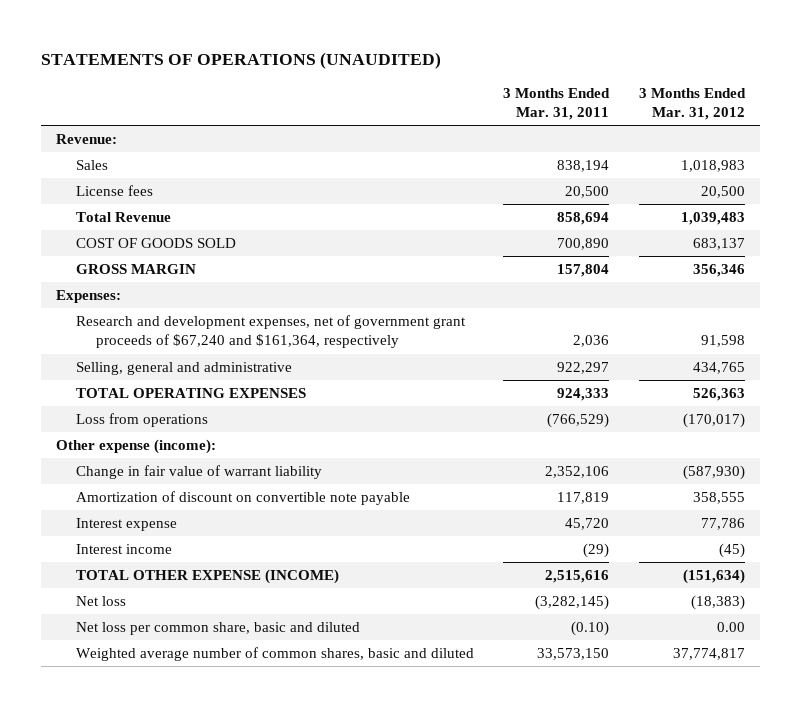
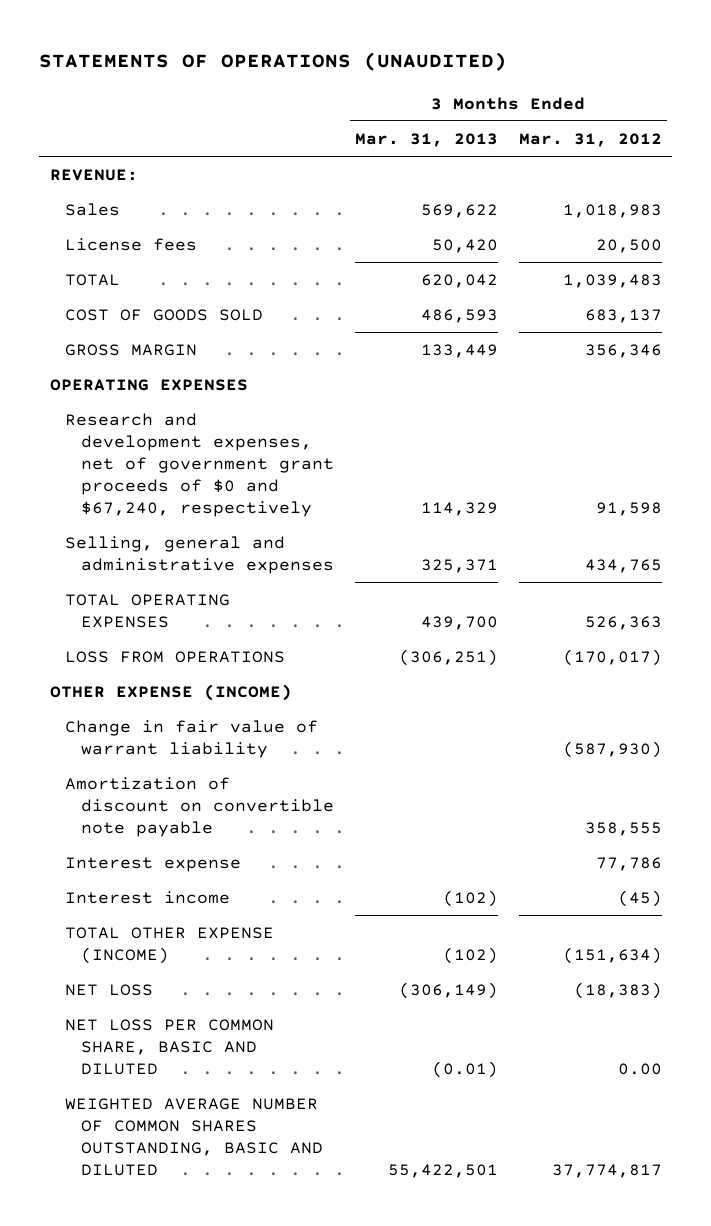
[503,88,611,121] 3 Months Ended Mar. 31, 2011 -> none
none -> [354,133,498,148] Mar. 31, 2013
[55,134,117,145] Revenue: -> [49,169,138,182] REVENUE:
[75,212,171,223] Total Revenue -> [65,274,121,287] TOTAL
[55,290,121,304] Expenses: -> [49,379,248,392] OPERATING EXPENSES
[75,315,466,349] Research and development expenses, net of government grant proceeds of $67,240 and $161,364, respectively -> [65,413,335,517] Research and development expenses, net of government grant proceeds of $0 and $67,240, respectively
[75,362,292,376] Selling, general and administrative -> [65,536,335,575] Selling, general and administrative expenses
[75,413,208,428] Loss from operations -> [65,651,286,664] LOSS FROM OPERATIONS
[55,439,216,455] Other expense (income): -> [49,684,292,702] OTHER EXPENSE (INCOME)
[75,596,126,607] Net loss -> [65,984,154,997] NET LOSS
[75,622,360,636] Net loss per common share, basic and diluted -> [65,1019,275,1075] NET LOSS PER COMMON SHARE, BASIC AND DILUTED
[75,647,474,662] Weighted average number of common shares, basic and diluted -> [65,1098,324,1176] WEIGHTED AVERAGE NUMBER OF COMMON SHARES OUTSTANDING, BASIC AND DILUTED

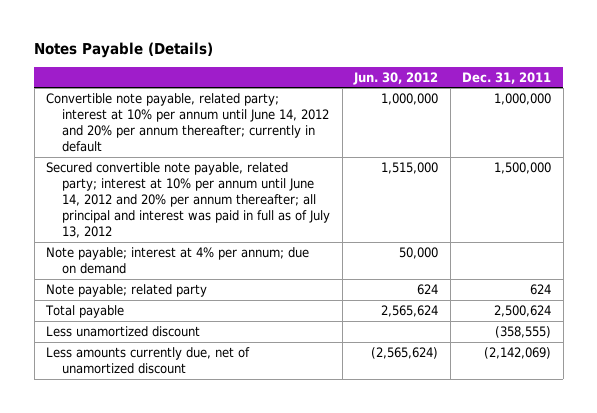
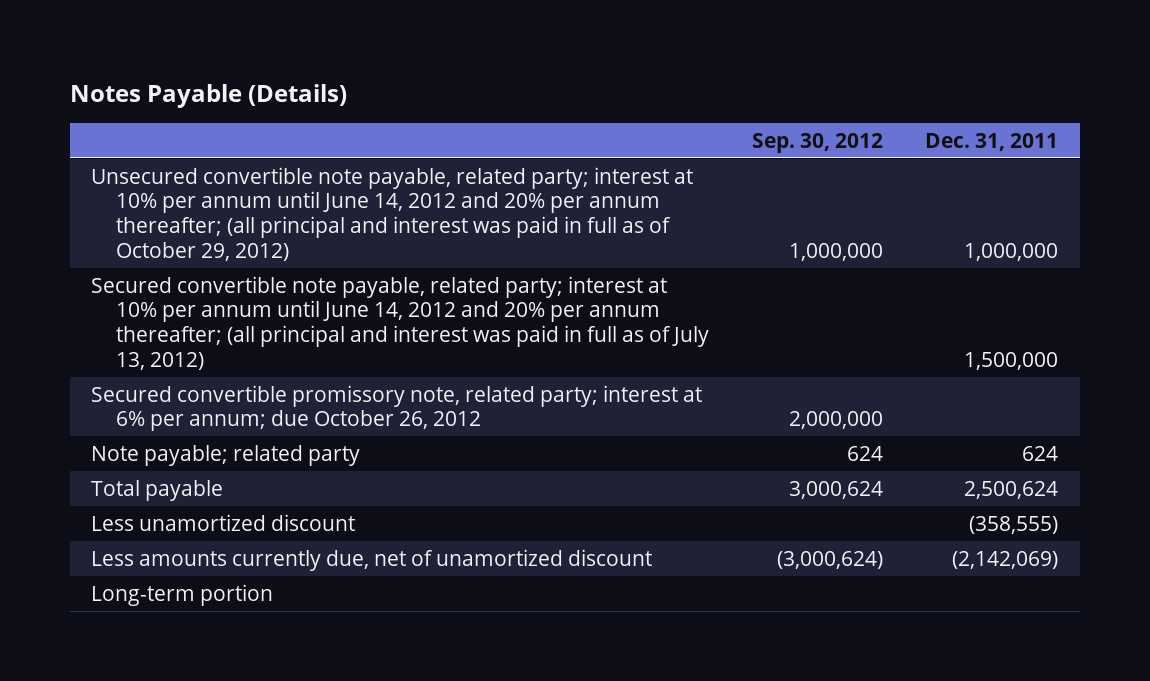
[353,71,439,85] Jun. 30, 2012 -> none
none -> [751,132,883,153] Sep. 30, 2012
[46,92,330,153] Convertible note payable, related party; interest at 10% per annum until June 14, 2012 and 20% per annum thereafter; currently in default -> [91,166,694,262] Unsecured convertible note payable, related party; interest at 10% per annum until June 14, 2012 and 20% per annum thereafter; (all principal and interest was paid in full as of October 29, 2012)
[46,161,331,239] Secured convertible note payable, related party; interest at 10% per annum until June 14, 2012 and 20% per annum thereafter; all principal and interest was paid in full as of July 13, 2012 -> [91,275,710,371] Secured convertible note payable, related party; interest at 10% per annum until June 14, 2012 and 20% per annum thereafter; (all principal and interest was paid in full as of July 13, 2012)
[46,246,310,274] Note payable; interest at 4% per annum; due on demand -> [91,384,703,432] Secured convertible promissory note, related party; interest at 6% per annum; due October 26, 2012
none -> [91,583,274,606] Long-term portion

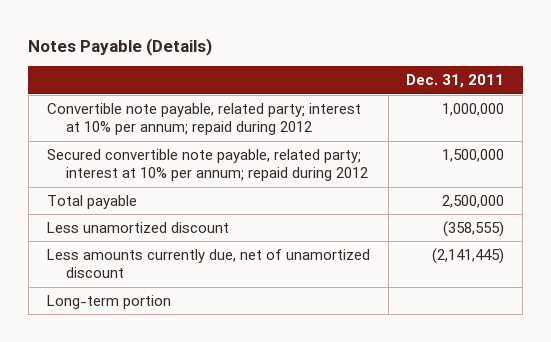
[751,132,883,153] Sep. 30, 2012 -> none
[91,384,703,432] Secured convertible promissory note, related party; interest at 6% per annum; due October 26, 2012 -> none
[91,444,361,466] Note payable; related party -> none
[91,166,694,262] Unsecured convertible note payable, related party; interest at 10% per annum until June 14, 2012 and 20% per annum thereafter; (all principal and interest was paid in full as of October 29, 2012) -> [46,102,361,136] Convertible note payable, related party; interest at 10% per annum; repaid during 2012
[91,275,710,371] Secured convertible note payable, related party; interest at 10% per annum until June 14, 2012 and 20% per annum thereafter; (all principal and interest was paid in full as of July 13, 2012) -> [46,148,369,182] Secured convertible note payable, related party; interest at 10% per annum; repaid during 2012
[964,480,1059,499] 2,500,624 -> [442,194,505,208] 2,500,000
[952,550,1059,569] (2,142,069) -> [432,247,505,264] (2,141,445)

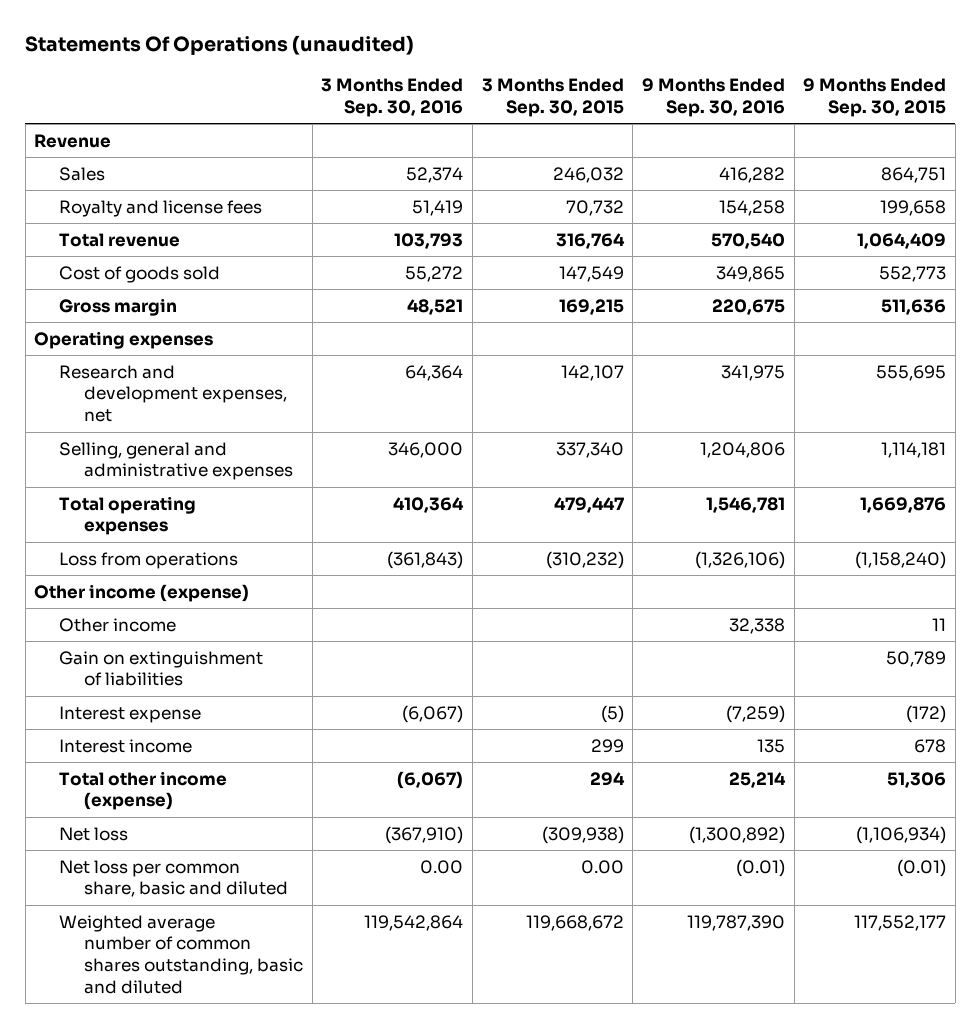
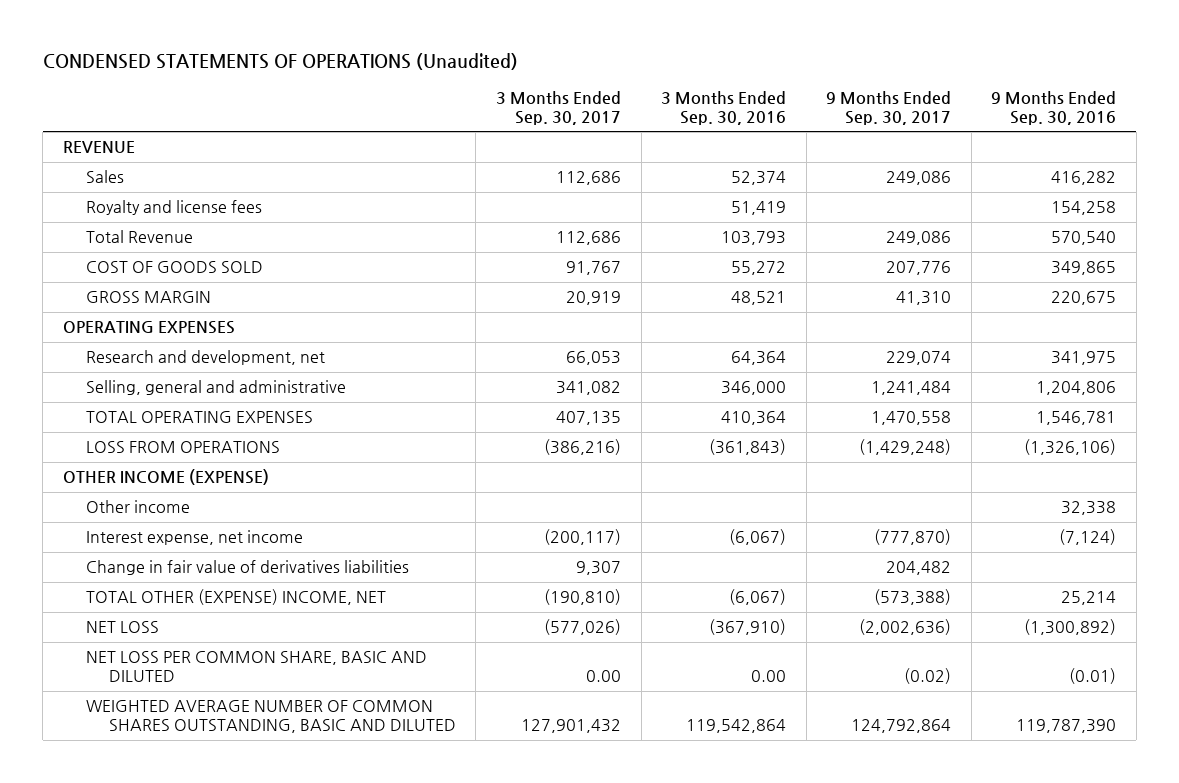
[25,35,415,56] Statements Of Operations (unaudited) -> [42,52,518,70] CONDENSED STATEMENTS OF OPERATIONS (Unaudited)
[481,78,624,117] 3 Months Ended Sep. 30, 2015 -> none
[803,78,947,117] 9 Months Ended Sep. 30, 2015 -> none
none -> [495,91,621,125] 3 Months Ended Sep. 30, 2017
none -> [826,91,952,125] 9 Months Ended Sep. 30, 2017
[34,133,112,148] Revenue -> [62,141,135,154] REVENUE
[59,232,181,247] Total revenue -> [85,230,193,244] Total Revenue
[59,265,221,283] Cost of goods sold -> [85,261,263,274] COST OF GOODS SOLD
[59,297,178,316] Gross margin -> [85,291,211,304] GROSS MARGIN
[34,330,214,349] Operating expenses -> [62,321,235,335] OPERATING EXPENSES
[59,364,288,423] Research and development expenses, net -> [85,350,325,366] Research and development, net
[59,441,294,481] Selling, general and administrative expenses -> [85,380,346,396] Selling, general and administrative
[59,495,197,536] Total operating expenses -> [85,411,313,424] TOTAL OPERATING EXPENSES
[59,551,239,569] Loss from operations -> [85,441,280,454] LOSS FROM OPERATIONS
[34,583,250,602] Other income (expense) -> [62,469,269,486] OTHER INCOME (EXPENSE)
[59,650,264,687] Gain on extinguishment of liabilities -> none
[59,738,193,753] Interest income -> none
[59,705,202,723] Interest expense -> [85,530,303,546] Interest expense, net income
[725,704,785,723] (7,259) -> [1059,529,1117,546] (7,124)
none -> [85,560,409,576] Change in fair value of derivatives liabilities
[59,770,228,811] Total other income (expense) -> [85,589,386,606] TOTAL OTHER (EXPENSE) INCOME, NET
[59,826,129,841] Net loss -> [85,621,159,634] NET LOSS
[59,859,289,898] Net loss per common share, basic and diluted -> [85,651,427,683] NET LOSS PER COMMON SHARE, BASIC AND DILUTED
[59,914,304,994] Weighted average number of common shares outstanding, basic and diluted -> [85,700,456,734] WEIGHTED AVERAGE NUMBER OF COMMON SHARES OUTSTANDING, BASIC AND DILUTED

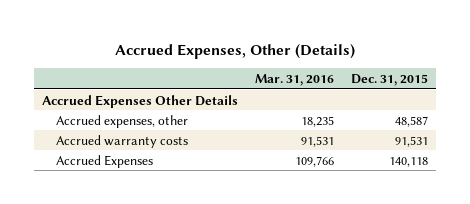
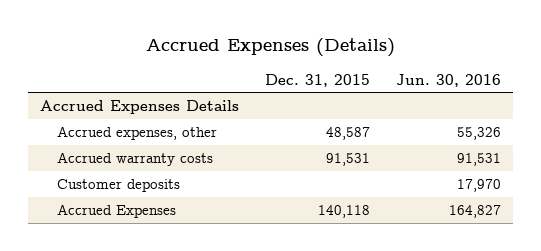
[114,43,355,59] Accrued Expenses, Other (Details) -> [145,38,395,58] Accrued Expenses (Details)
[254,73,334,86] Mar. 31, 2016 -> none
none -> [395,73,501,87] Jun. 30, 2016
[42,94,239,108] Accrued Expenses Other Details -> [40,100,240,115] Accrued Expenses Details
none -> [57,179,181,193] Customer deposits

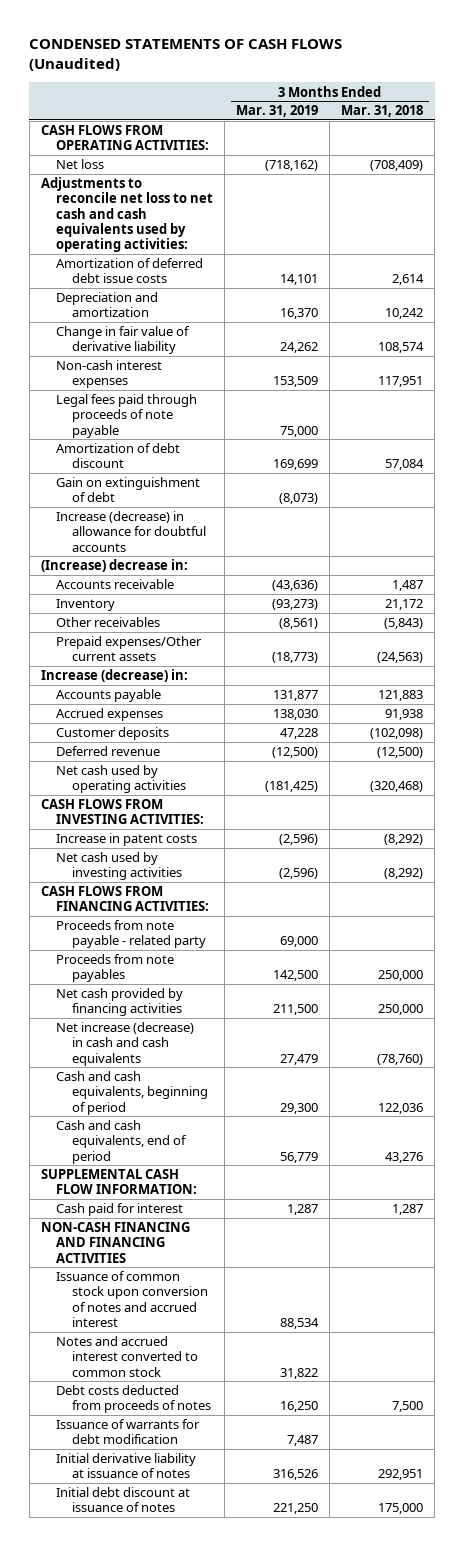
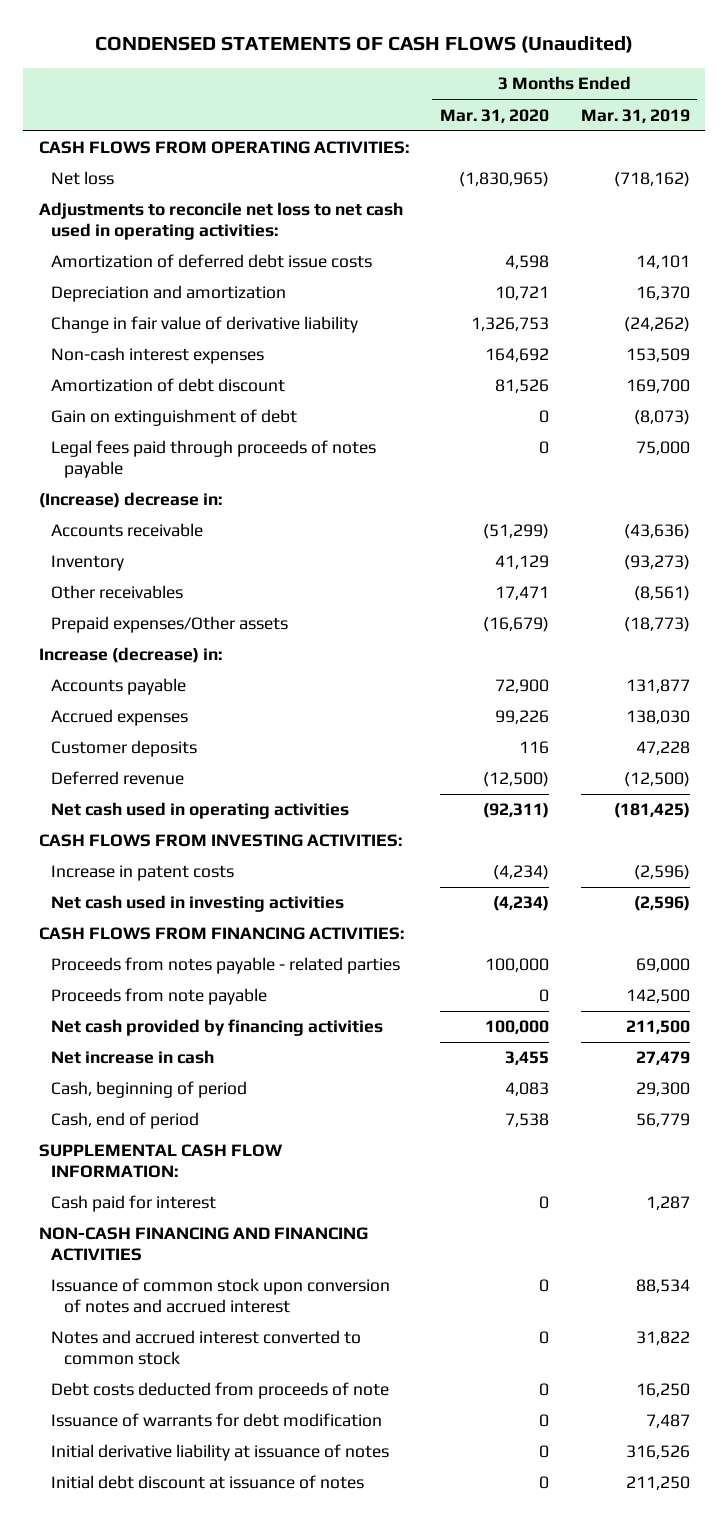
[341,105,424,118] Mar. 31, 2018 -> none
none -> [440,108,550,123] Mar. 31, 2020
[40,177,214,253] Adjustments to reconcile net loss to net cash and cash equivalents used by operating activities: -> [38,202,403,241] Adjustments to reconcile net loss to net cash used in operating activities:
[280,342,319,354] 24,262 -> [623,317,690,333] (24,262)
[56,394,198,438] Legal fees paid through proceeds of note payable -> none
[273,459,319,471] 169,699 -> [625,379,690,394] 169,700
[56,511,207,552] Increase (decrease) in allowance for doubtful accounts -> none
none -> [51,440,377,479] Legal fees paid through proceeds of notes payable
[56,636,203,662] Prepaid expenses/Other current assets -> [51,616,289,634] Prepaid expenses/Other assets
[56,765,187,794] Net cash used by operating activities -> [51,802,350,820] Net cash used in operating activities
[56,852,183,881] Net cash used by investing activities -> [51,895,345,913] Net cash used in investing activities
[56,920,207,949] Proceeds from note payable - related party -> [51,957,401,975] Proceeds from notes payable - related parties
[56,954,175,983] Proceeds from note payables -> [51,988,268,1006] Proceeds from note payable
[56,1022,195,1066] Net increase (decrease) in cash and cash equivalents -> [51,1050,215,1065] Net increase in cash
[56,1071,209,1115] Cash and cash equivalents, beginning of period -> [51,1081,248,1099] Cash, beginning of period
[56,1120,188,1164] Cash and cash equivalents, end of period -> [51,1112,200,1130] Cash, end of period
[56,1385,212,1414] Debt costs deducted from proceeds of notes -> [51,1382,390,1400] Debt costs deducted from proceeds of note
[273,1503,319,1515] 221,250 -> [625,1476,690,1491] 211,250

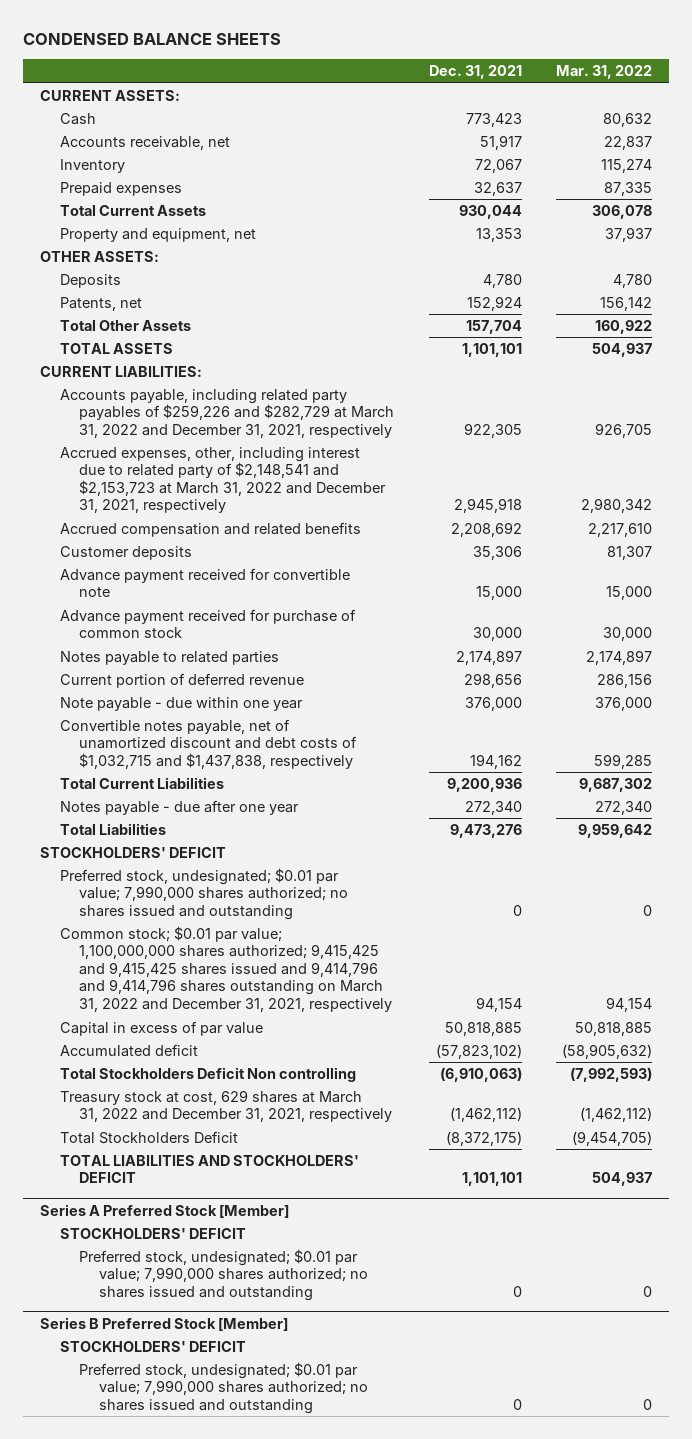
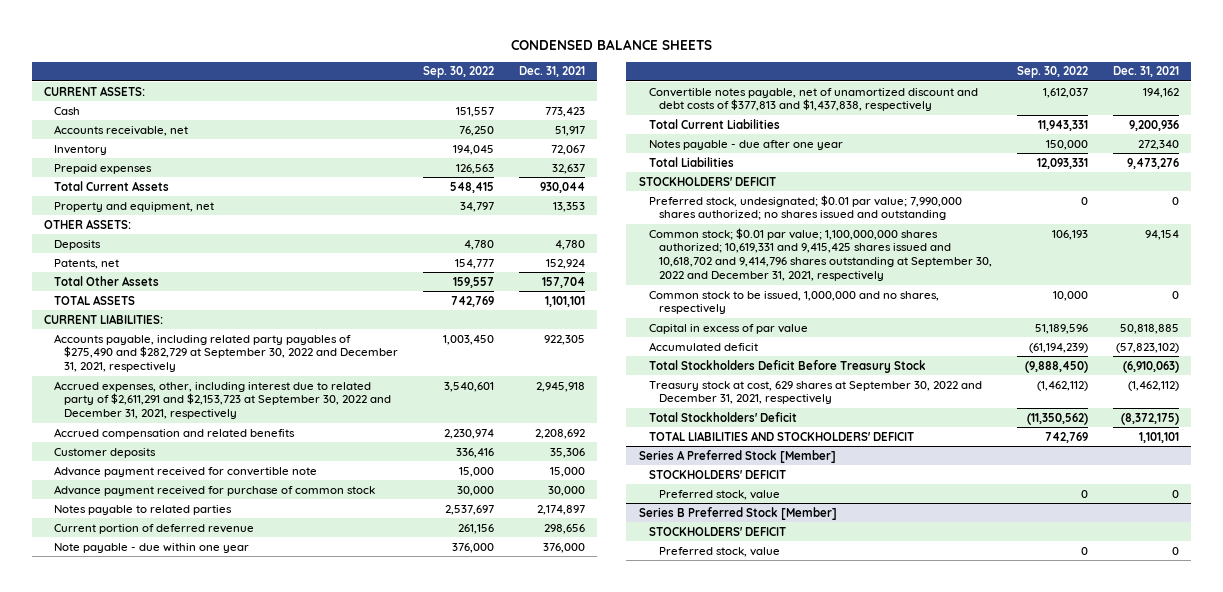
[555,65,652,80] Mar. 31, 2022 -> none
none -> [423,66,495,79] Sep. 30, 2022
[59,388,395,438] Accounts payable, including related party payables of $259,226 and $282,729 at March 31, 2022 and December 31, 2021, respectively -> [54,333,399,373] Accounts payable, including related party payables of $275,490 and $282,729 at September 30, 2022 and December 31, 2021, respectively
[59,446,387,514] Accrued expenses, other, including interest due to related party of $2,148,541 and $2,153,723 at March 31, 2022 and December 31, 2021, respectively -> [54,380,392,420] Accrued expenses, other, including interest due to related party of $2,611,291 and $2,153,723 at September 30, 2022 and December 31, 2021, respectively
[59,718,358,769] Convertible notes payable, net of unamortized discount and debt costs of $1,032,715 and $1,437,838, respectively -> [648,87,978,112] Convertible notes payable, net of unamortized discount and debt costs of $377,813 and $1,437,838, respectively
[59,925,393,1012] Common stock; $0.01 par value; 1,100,000,000 shares authorized; 9,415,425 and 9,415,425 shares issued and 9,414,796 and 9,414,796 shares outstanding on March 31, 2022 and December 31, 2021, respectively -> [648,227,992,282] Common stock; $0.01 par value; 1,100,000,000 shares authorized; 10,619,331 and 9,415,425 shares issued and 10,618,702 and 9,414,796 shares outstanding at September 30, 2022 and December 31, 2021, respectively
none -> [648,290,939,315] Common stock to be issued, 1,000,000 and no shares, respectively
[59,1066,356,1082] Total Stockholders Deficit Non controlling -> [648,359,926,373] Total Stockholders Deficit Before Treasury Stock
[59,1089,393,1123] Treasury stock at cost, 629 shares at March 31, 2022 and December 31, 2021, respectively -> [648,380,982,405] Treasury stock at cost, 629 shares at September 30, 2022 and December 31, 2021, respectively
[59,1130,238,1144] Total Stockholders Deficit -> [648,411,797,422] Total Stockholders' Deficit
[79,1248,369,1301] Preferred stock, undesignated; $0.01 par value; 7,990,000 shares authorized; no shares issued and outstanding -> [658,489,780,500] Preferred stock, value
[79,1361,369,1414] Preferred stock, undesignated; $0.01 par value; 7,990,000 shares authorized; no shares issued and outstanding -> [658,546,780,557] Preferred stock, value

